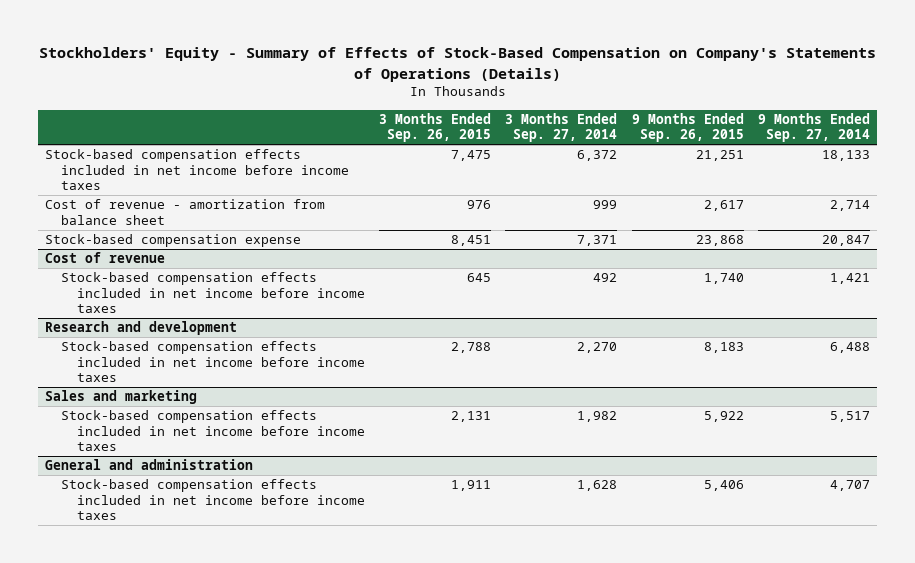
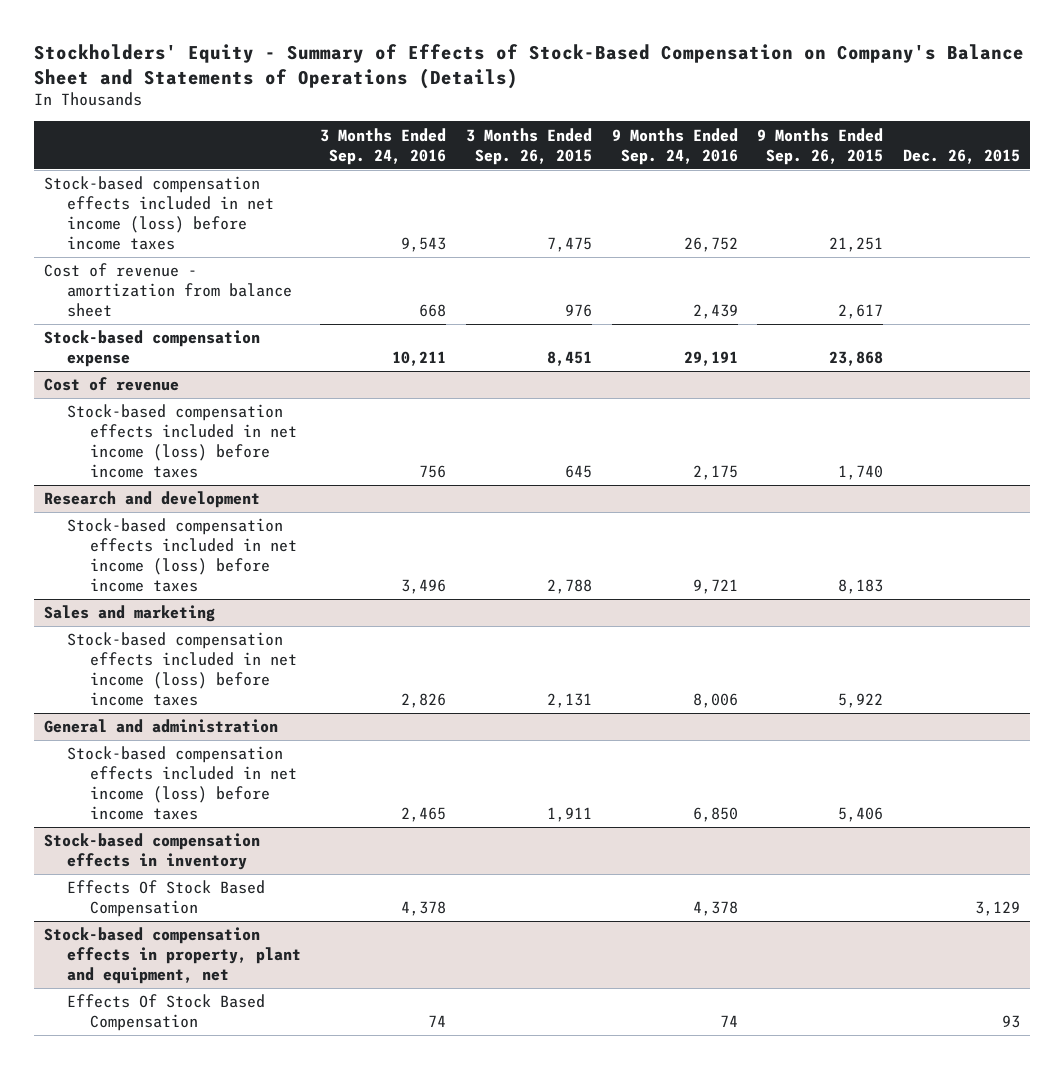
[38,47,876,82] Stockholders' Equity - Summary of Effects of Stock-Based Compensation on Company's Statements of Operations (Details) -> [34,44,1025,89] Stockholders' Equity - Summary of Effects of Stock-Based Compensation on Company's Balance Sheet and Statements of Operations (Details)
[505,112,618,143] 3 Months Ended Sep. 27, 2014 -> none
[757,112,870,143] 9 Months Ended Sep. 27, 2014 -> none
none -> [320,127,447,165] 3 Months Ended Sep. 24, 2016
none -> [611,127,738,165] 9 Months Ended Sep. 24, 2016
none -> [902,148,1020,164] Dec. 26, 2015
[45,149,350,191] Stock-based compensation effects included in net income before income taxes -> [44,176,274,251] Stock-based compensation effects included in net income (loss) before income taxes
[61,272,365,314] Stock-based compensation effects included in net income before income taxes -> [66,404,297,479] Stock-based compensation effects included in net income (loss) before income taxes
[61,341,365,383] Stock-based compensation effects included in net income before income taxes -> [66,518,297,593] Stock-based compensation effects included in net income (loss) before income taxes
[61,410,365,452] Stock-based compensation effects included in net income before income taxes -> [66,632,297,707] Stock-based compensation effects included in net income (loss) before income taxes
[61,479,365,521] Stock-based compensation effects included in net income before income taxes -> [66,746,297,821] Stock-based compensation effects included in net income (loss) before income taxes
none -> [44,833,261,871] Stock-based compensation effects in inventory
none -> [66,880,265,918] Effects Of Stock Based Compensation
none -> [44,927,301,985] Stock-based compensation effects in property, plant and equipment, net
none -> [66,994,265,1032] Effects Of Stock Based Compensation

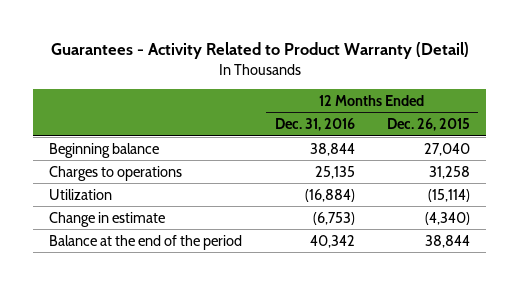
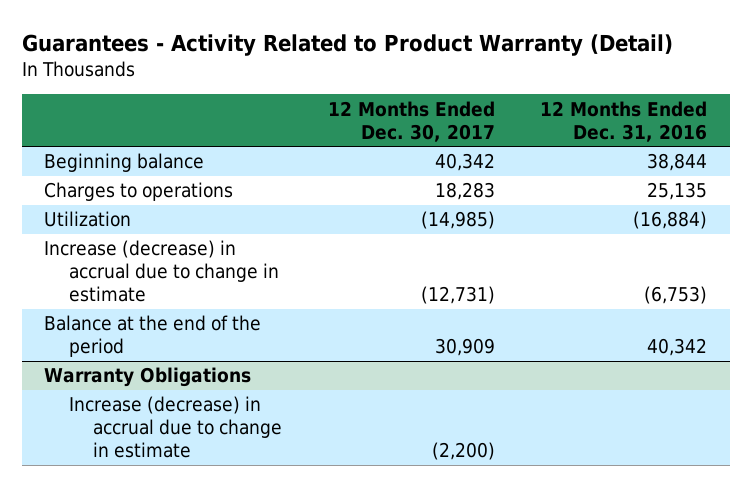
[387,118,471,132] Dec. 26, 2015 -> none
none -> [327,100,495,142] 12 Months Ended Dec. 30, 2017
[48,211,165,227] Change in estimate -> [44,240,279,303] Increase (decrease) in accrual due to change in estimate
none -> [44,367,252,388] Warranty Obligations
none -> [68,396,283,459] Increase (decrease) in accrual due to change in estimate

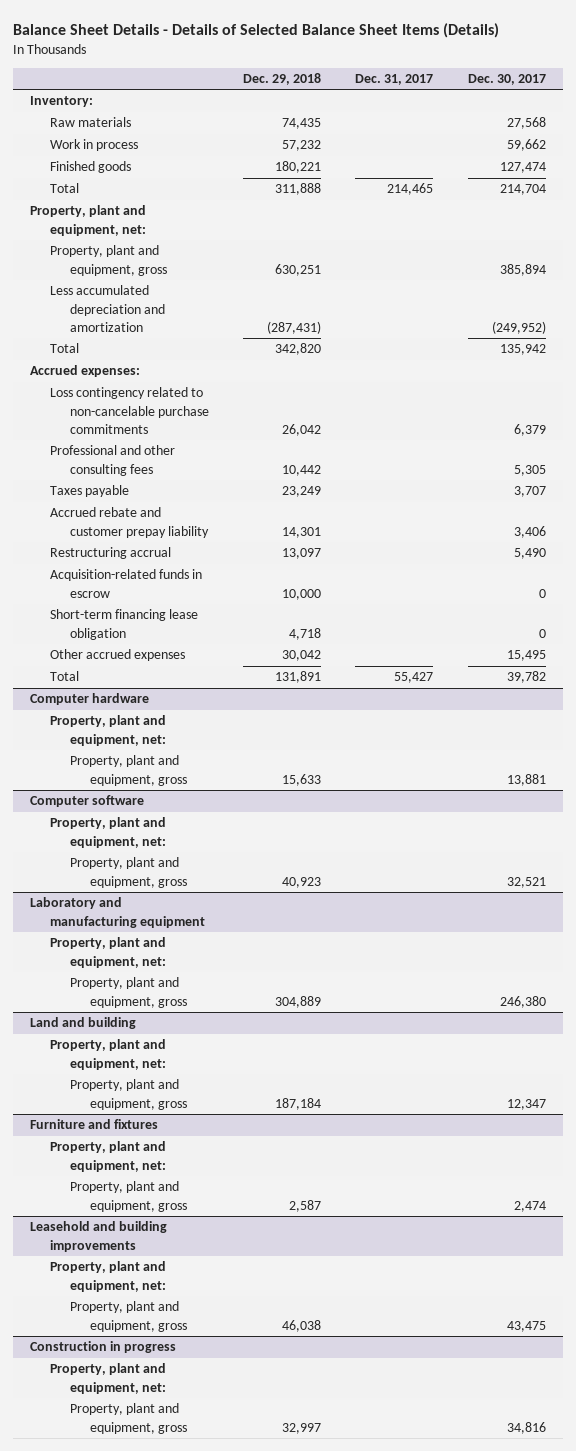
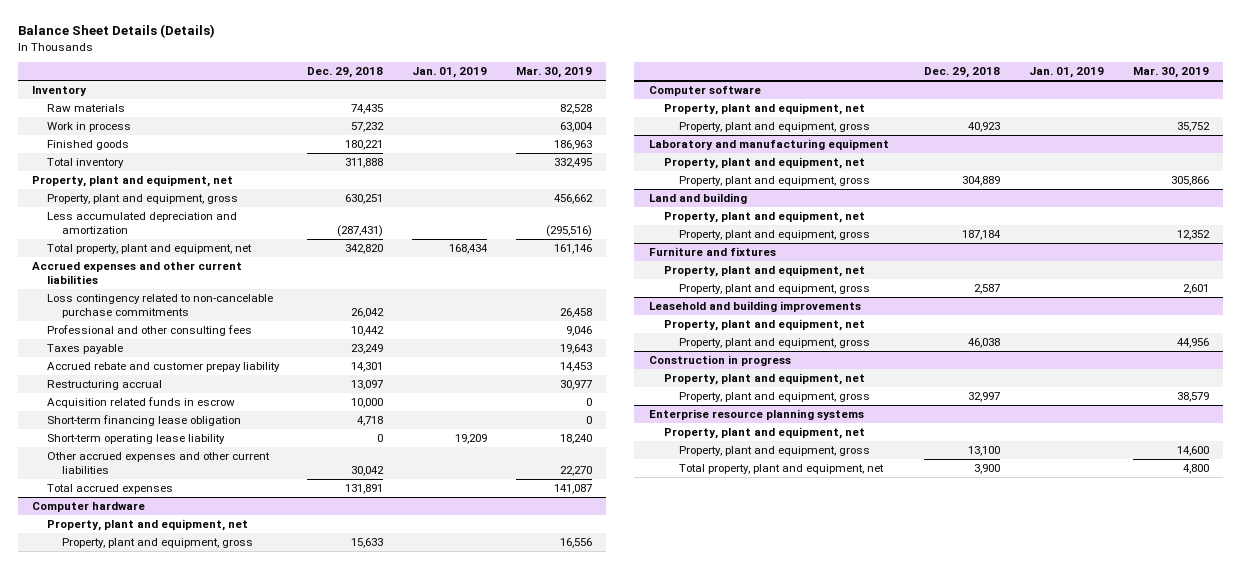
[12,22,499,38] Balance Sheet Details - Details of Selected Balance Sheet Items (Details) -> [17,24,215,39] Balance Sheet Details (Details)
[355,73,434,85] Dec. 31, 2017 -> none
[467,73,546,85] Dec. 30, 2017 -> none
none -> [412,67,488,79] Jan. 01, 2019
none -> [515,67,592,79] Mar. 30, 2019
[29,96,93,108] Inventory: -> [31,86,87,97] Inventory
[49,183,79,194] Total -> [46,158,124,169] Total inventory
[29,205,146,236] Property, plant and equipment, net: -> [31,175,233,188] Property, plant and equipment, net
[49,343,79,354] Total -> [46,244,252,255] Total property, plant and equipment, net
[29,365,140,378] Accrued expenses: -> [31,262,242,284] Accrued expenses and other current liabilities
[49,569,202,598] Acquisition-related funds in escrow -> [46,397,235,409] Acquisition related funds in escrow
none -> [46,434,225,445] Short-term operating lease liability
[49,649,185,662] Other accrued expenses -> [46,452,270,474] Other accrued expenses and other current liabilities
[49,671,79,682] Total -> [46,484,173,495] Total accrued expenses
[49,715,166,746] Property, plant and equipment, net: -> [46,519,248,532] Property, plant and equipment, net
[49,817,166,848] Property, plant and equipment, net: -> [663,103,865,116] Property, plant and equipment, net
[49,937,166,968] Property, plant and equipment, net: -> [663,157,865,170] Property, plant and equipment, net
[49,1039,166,1070] Property, plant and equipment, net: -> [663,211,865,224] Property, plant and equipment, net
[49,1141,166,1172] Property, plant and equipment, net: -> [663,265,865,278] Property, plant and equipment, net
[49,1261,166,1292] Property, plant and equipment, net: -> [663,319,865,332] Property, plant and equipment, net
[49,1363,166,1394] Property, plant and equipment, net: -> [663,373,865,386] Property, plant and equipment, net
none -> [648,409,864,421] Enterprise resource planning systems
none -> [663,427,865,440] Property, plant and equipment, net
none -> [678,446,870,457] Property, plant and equipment, gross
none -> [678,464,884,475] Total property, plant and equipment, net

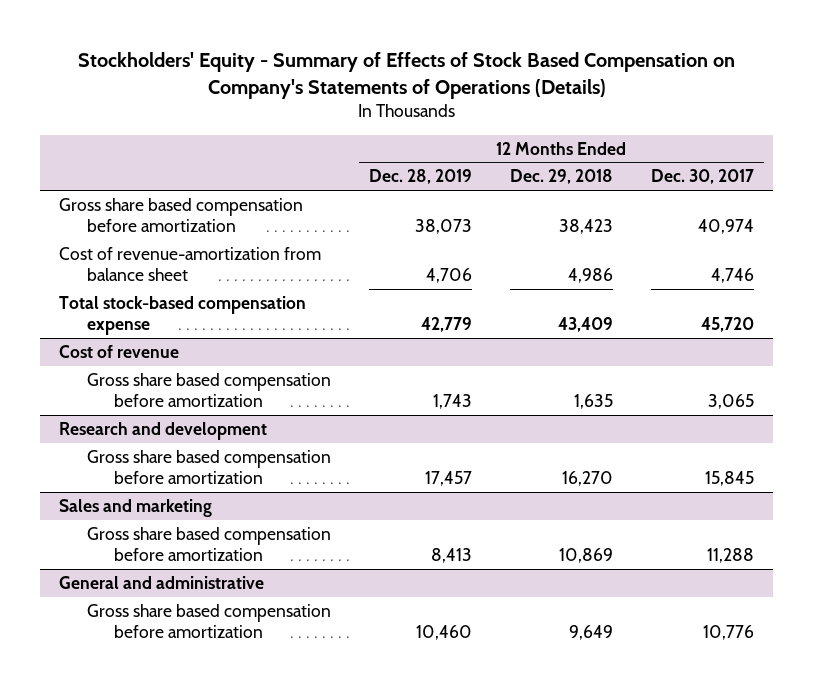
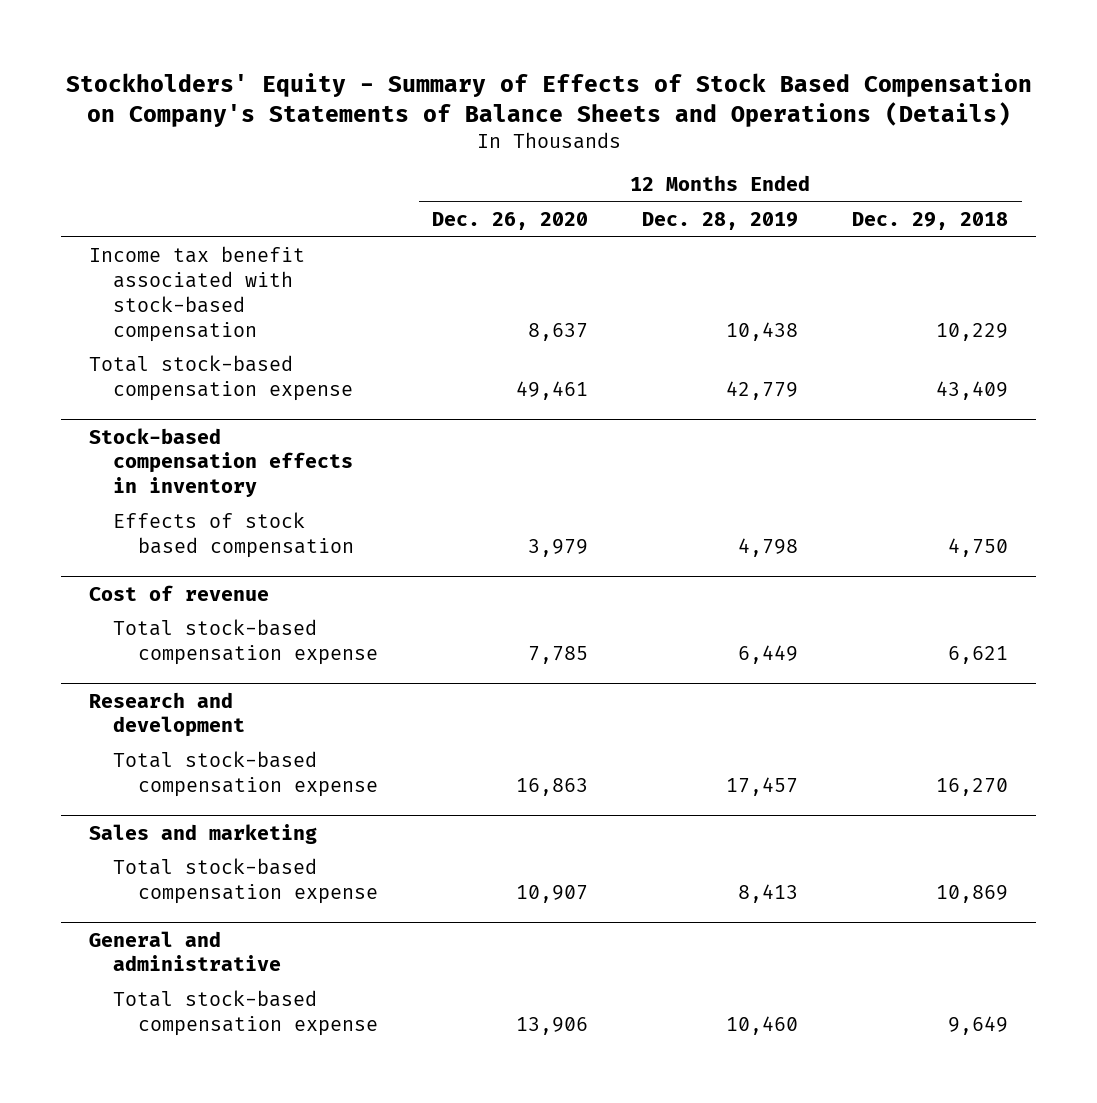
[77,52,735,100] Stockholders' Equity - Summary of Effects of Stock Based Compensation on Company's Statements of Operations (Details) -> [65,72,1032,127] Stockholders' Equity - Summary of Effects of Stock Based Compensation on Company's Statements of Balance Sheets and Operations (Details)
[651,169,755,185] Dec. 30, 2017 -> none
none -> [432,211,589,230] Dec. 26, 2020
[59,197,304,233] Gross share based compensation before amortization -> none
[59,246,322,282] Cost of revenue-amortization from balance sheet -> none
none -> [88,246,305,342] Income tax benefit associated with stock-based compensation
none -> [88,427,354,498] Stock-based compensation effects in inventory
none -> [113,512,355,558] Effects of stock based compensation
[86,372,331,408] Gross share based compensation before amortization -> none
none -> [113,619,379,665] Total stock-based compensation expense
[86,449,331,485] Gross share based compensation before amortization -> [113,751,379,797] Total stock-based compensation expense
[86,526,331,562] Gross share based compensation before amortization -> [113,858,379,904] Total stock-based compensation expense
[86,603,331,639] Gross share based compensation before amortization -> [113,990,379,1036] Total stock-based compensation expense

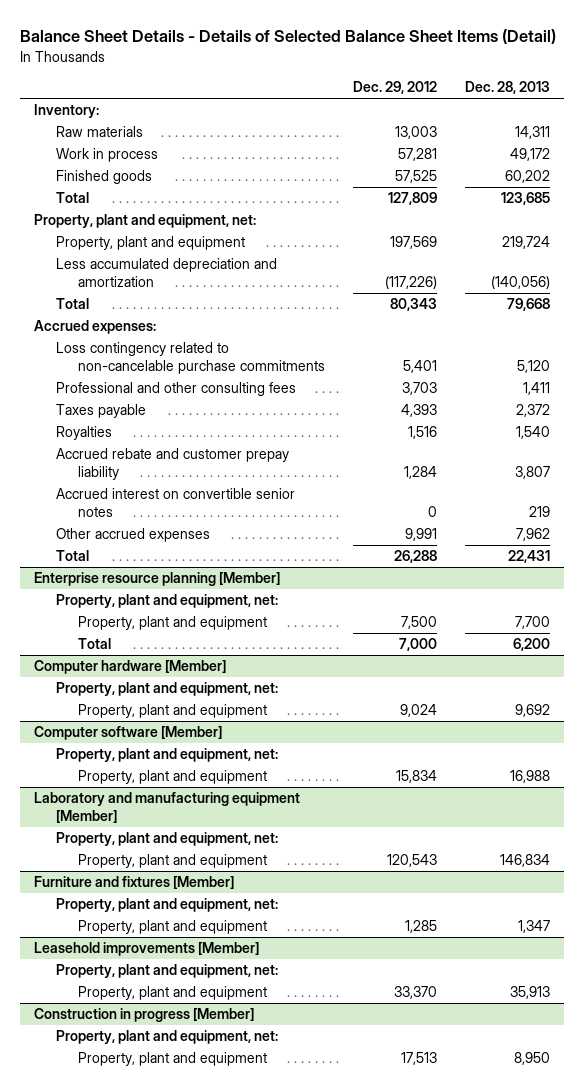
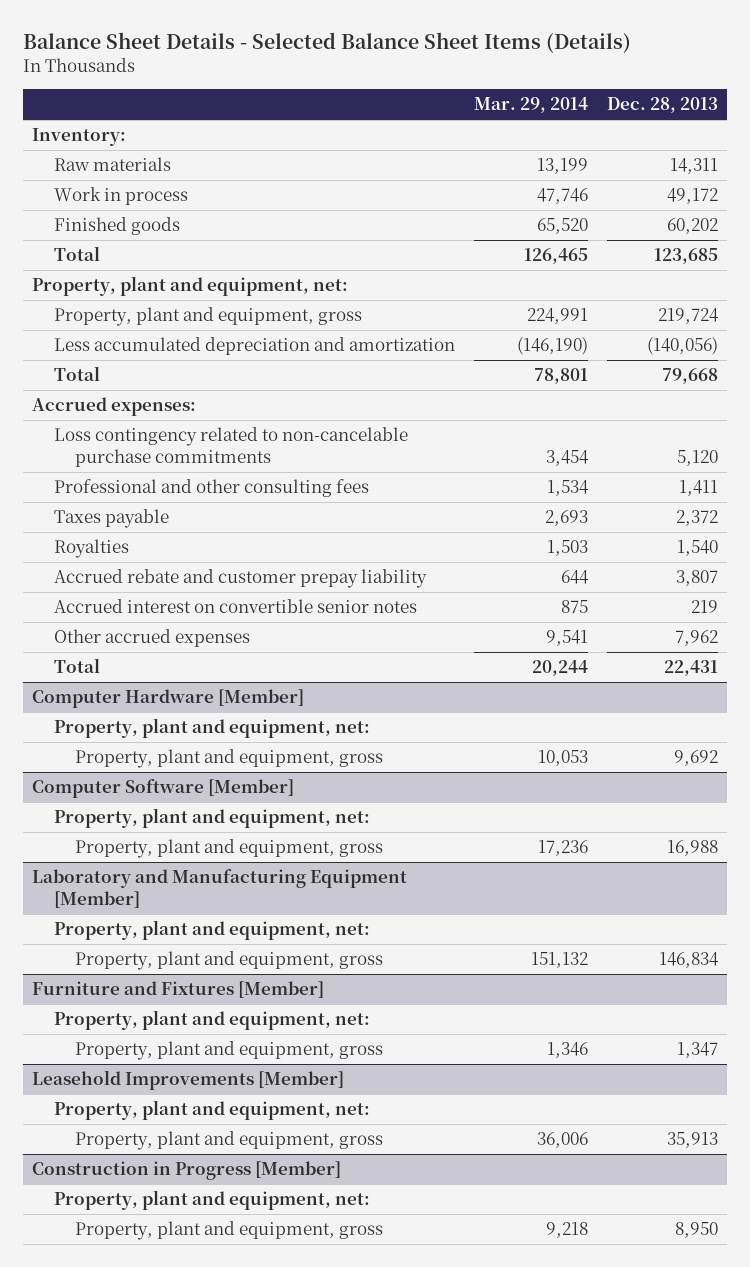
[20,29,557,45] Balance Sheet Details - Details of Selected Balance Sheet Items (Detail) -> [22,31,631,53] Balance Sheet Details - Selected Balance Sheet Items (Details)
[353,81,438,95] Dec. 29, 2012 -> none
none -> [473,97,588,114] Mar. 29, 2014
[56,236,246,251] Property, plant and equipment -> [53,307,362,327] Property, plant and equipment, gross
[34,572,281,587] Enterprise resource planning [Member] -> none
[56,594,279,609] Property, plant and equipment, net: -> none
[78,616,268,631] Property, plant and equipment -> none
[78,638,112,650] Total -> none
[34,660,227,675] Computer hardware [Member] -> [32,689,305,709] Computer Hardware [Member]
[78,704,268,719] Property, plant and equipment -> [75,749,384,769] Property, plant and equipment, gross
[34,726,223,741] Computer software [Member] -> [32,779,295,799] Computer Software [Member]
[78,770,268,785] Property, plant and equipment -> [75,839,384,859] Property, plant and equipment, gross
[34,792,301,823] Laboratory and manufacturing equipment [Member] -> [32,869,408,909] Laboratory and Manufacturing Equipment [Member]
[78,854,268,869] Property, plant and equipment -> [75,951,384,971] Property, plant and equipment, gross
[34,876,235,890] Furniture and fixtures [Member] -> [32,981,325,999] Furniture and Fixtures [Member]
[78,920,268,935] Property, plant and equipment -> [75,1041,384,1061] Property, plant and equipment, gross
[34,942,260,957] Leasehold improvements [Member] -> [32,1070,345,1091] Leasehold Improvements [Member]
[78,986,268,1001] Property, plant and equipment -> [75,1131,384,1151] Property, plant and equipment, gross
[34,1008,255,1023] Construction in progress [Member] -> [32,1161,342,1181] Construction in Progress [Member]
[78,1052,268,1067] Property, plant and equipment -> [75,1221,384,1241] Property, plant and equipment, gross

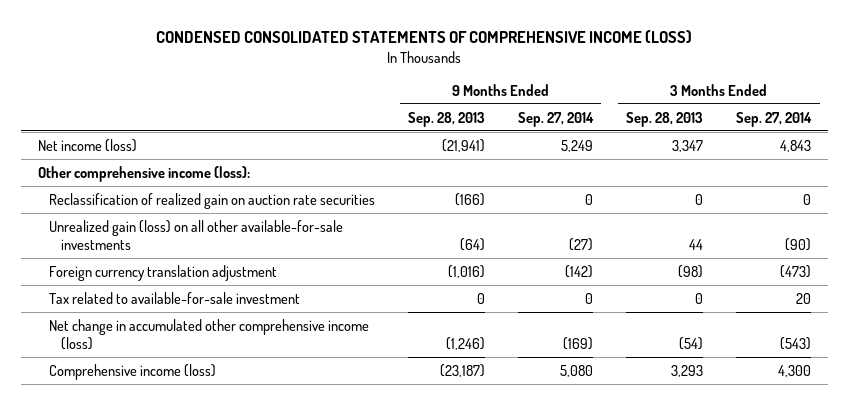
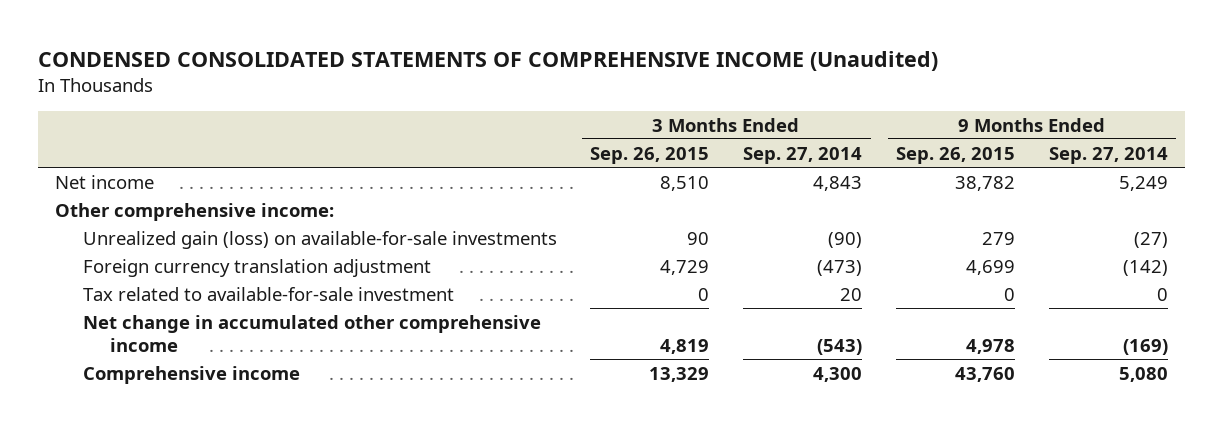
[156,30,693,44] CONDENSED CONSOLIDATED STATEMENTS OF COMPREHENSIVE INCOME (LOSS) -> [38,50,939,71] CONDENSED CONSOLIDATED STATEMENTS OF COMPREHENSIVE INCOME (Unaudited)
[408,111,486,127] Sep. 28, 2013 -> none
[626,111,704,127] Sep. 28, 2013 -> none
none -> [590,146,710,164] Sep. 26, 2015
none -> [896,146,1016,164] Sep. 26, 2015
[49,192,376,209] Reclassification of realized gain on auction rate securities -> none
[37,138,137,152] Net income (loss) -> [54,174,154,189] Net income
[37,165,250,182] Other comprehensive income (loss): -> [54,202,334,221] Other comprehensive income:
[49,219,344,250] Unrealized gain (loss) on all other available-for-sale investments -> [82,230,557,249] Unrealized gain (loss) on available-for-sale investments
[49,318,370,350] Net change in accumulated other comprehensive income (loss) -> [82,314,541,352] Net change in accumulated other comprehensive income
[49,363,217,380] Comprehensive income (loss) -> [82,365,300,384] Comprehensive income

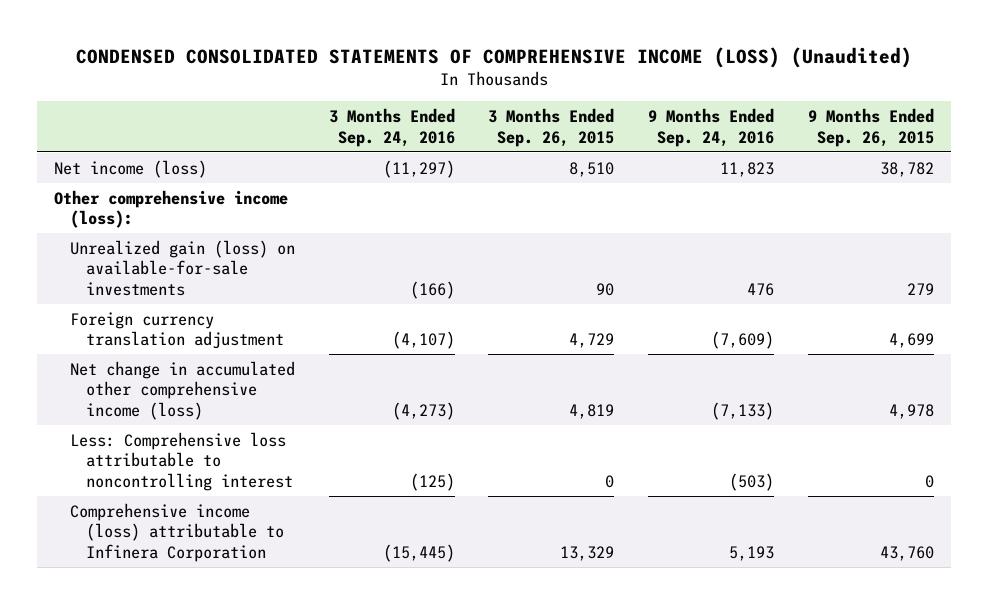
[38,50,939,71] CONDENSED CONSOLIDATED STATEMENTS OF COMPREHENSIVE INCOME (Unaudited) -> [75,46,912,68] CONDENSED CONSOLIDATED STATEMENTS OF COMPREHENSIVE INCOME (LOSS) (Unaudited)
[743,146,863,164] Sep. 27, 2014 -> none
[1048,146,1168,164] Sep. 27, 2014 -> none
none -> [328,108,455,147] 3 Months Ended Sep. 24, 2016
none -> [648,108,775,147] 9 Months Ended Sep. 24, 2016
[54,174,154,189] Net income -> [54,159,208,178] Net income (loss)
[54,202,334,221] Other comprehensive income: -> [54,189,289,229] Other comprehensive income (loss):
[82,286,454,301] Tax related to available-for-sale investment -> none
[82,314,541,352] Net change in accumulated other comprehensive income -> [69,360,295,421] Net change in accumulated other comprehensive income (loss)
none -> [69,431,293,492] Less: Comprehensive loss attributable to noncontrolling interest
[82,365,300,384] Comprehensive income -> [69,502,284,563] Comprehensive income (loss) attributable to Infinera Corporation

